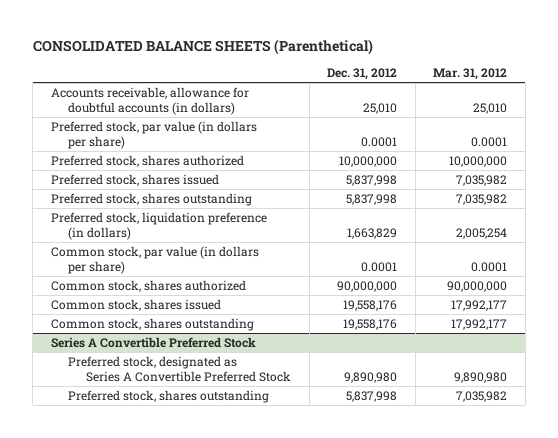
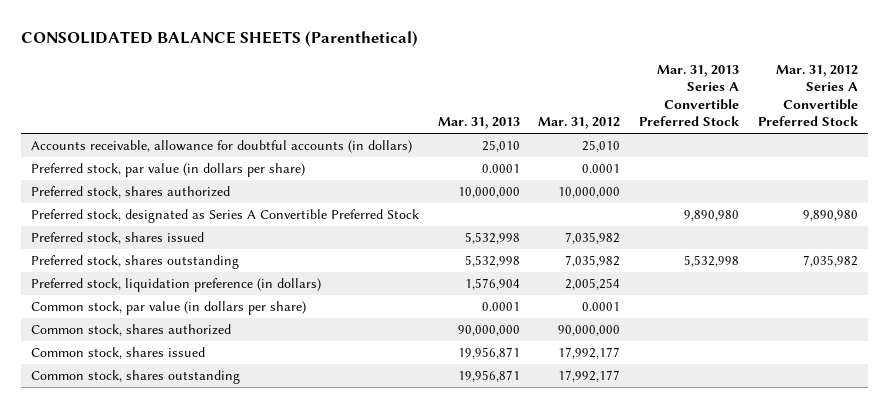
[327,68,398,81] Dec. 31, 2012 -> none
none -> [437,117,520,130] Mar. 31, 2013
none -> [639,64,741,127] Mar. 31, 2013 Series A Convertible Preferred Stock
none -> [758,64,860,127] Mar. 31, 2012 Series A Convertible Preferred Stock
none -> [30,208,419,223] Preferred stock, designated as Series A Convertible Preferred Stock
[50,336,256,348] Series A Convertible Preferred Stock -> none
[68,355,292,382] Preferred stock, designated as Series A Convertible Preferred Stock -> none
[68,389,270,403] Preferred stock, shares outstanding -> none

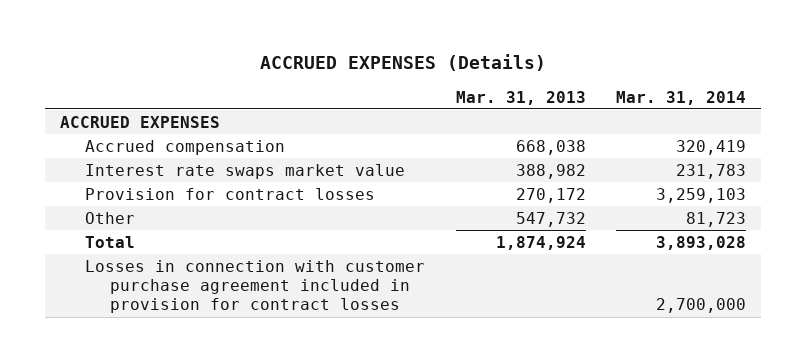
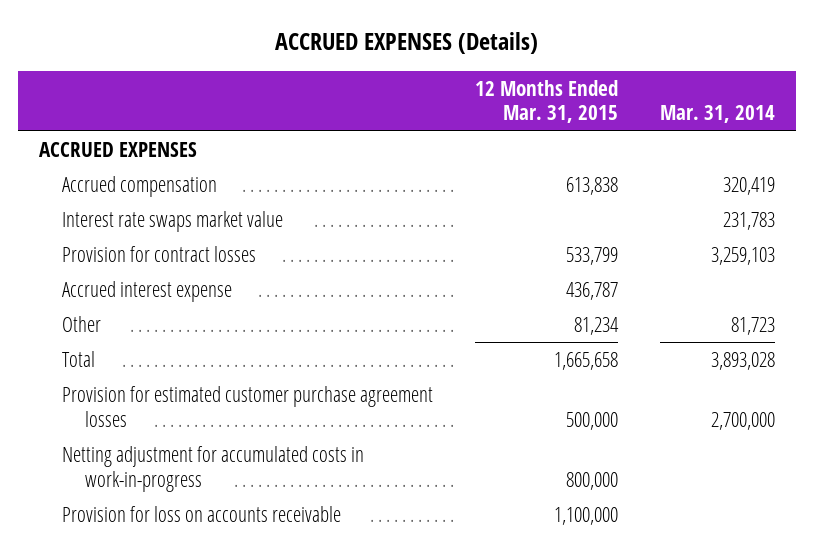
[455,90,586,105] Mar. 31, 2013 -> none
none -> [474,79,618,124] 12 Months Ended Mar. 31, 2015
none -> [62,281,233,303] Accrued interest expense
[85,259,426,314] Losses in connection with customer purchase agreement included in provision for contract losses -> [62,386,434,427] Provision for estimated customer purchase agreement losses
none -> [62,446,365,492] Netting adjustment for accumulated costs in work-in-progress
none -> [62,506,342,523] Provision for loss on accounts receivable

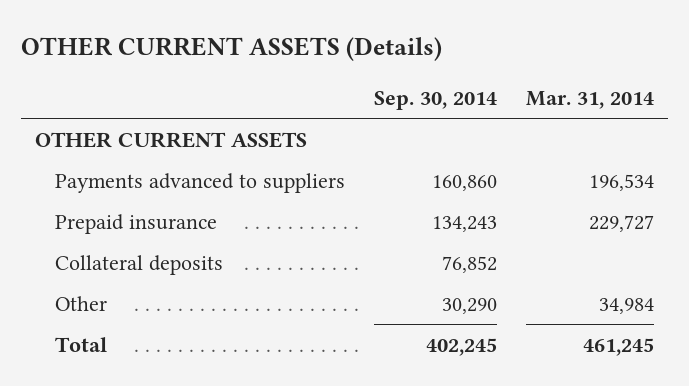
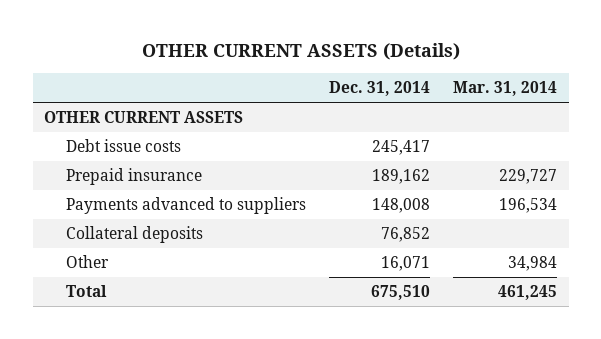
[373,90,497,110] Sep. 30, 2014 -> none
none -> [329,81,431,97] Dec. 31, 2014
none -> [66,139,182,153] Debt issue costs
[54,172,345,193] Payments advanced to suppliers -> [66,197,307,215] Payments advanced to suppliers

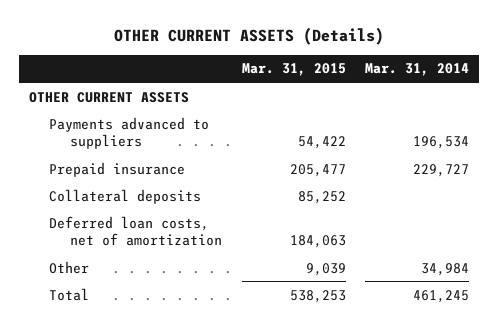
[329,81,431,97] Dec. 31, 2014 -> none
none -> [241,63,346,77] Mar. 31, 2015
[66,139,182,153] Debt issue costs -> none
[66,168,203,186] Prepaid insurance -> [49,161,186,177] Prepaid insurance
none -> [49,215,223,247] Deferred loan costs, net of amortization

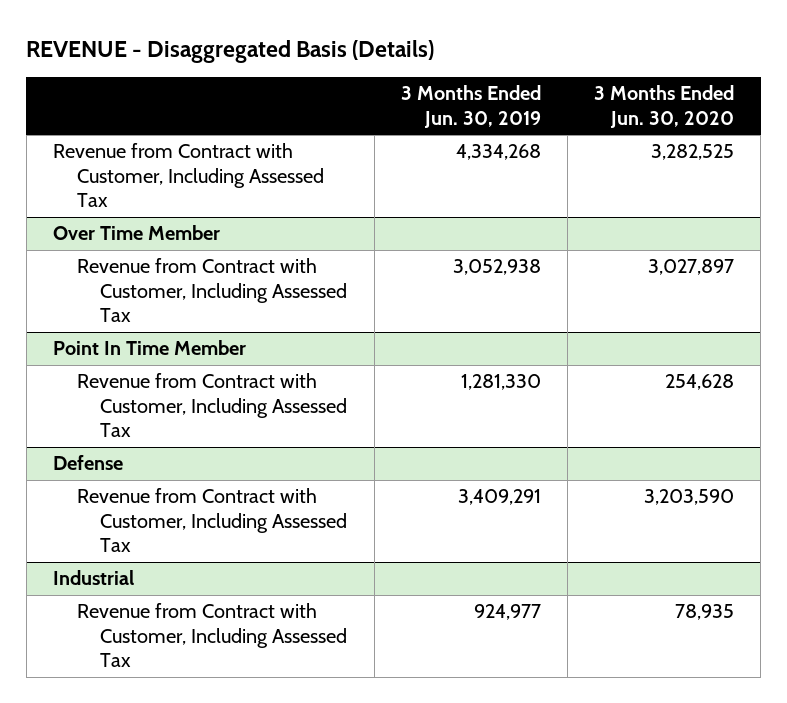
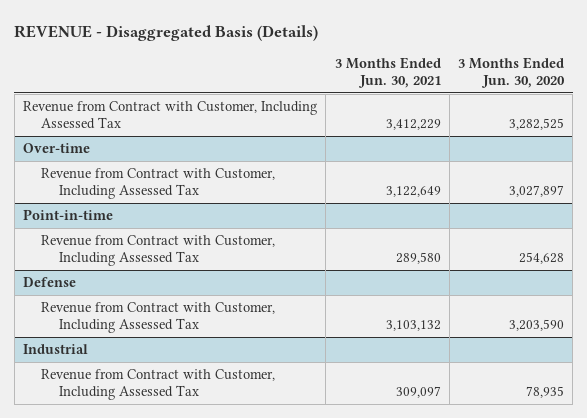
[400,85,541,128] 3 Months Ended Jun. 30, 2019 -> none
none -> [334,57,441,89] 3 Months Ended Jun. 30, 2021
[52,225,220,241] Over Time Member -> [22,143,90,154] Over-time
[52,340,246,356] Point In Time Member -> [22,209,113,221] Point-in-time

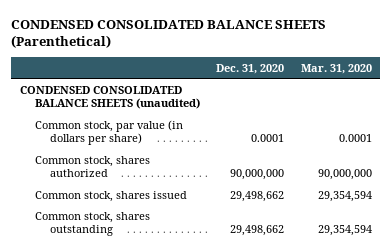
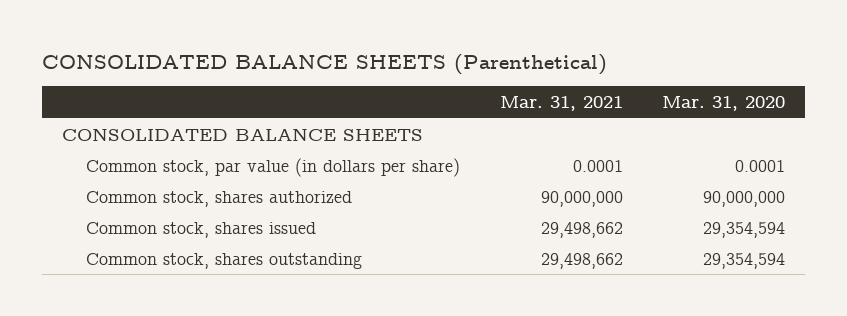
[11,19,327,49] CONDENSED CONSOLIDATED BALANCE SHEETS (Parenthetical) -> [41,53,607,75] CONSOLIDATED BALANCE SHEETS (Parenthetical)
[216,63,285,74] Dec. 31, 2020 -> none
none -> [499,96,623,112] Mar. 31, 2021
[19,85,200,110] CONDENSED CONSOLIDATED BALANCE SHEETS (unaudited) -> [61,127,423,141] CONSOLIDATED BALANCE SHEETS

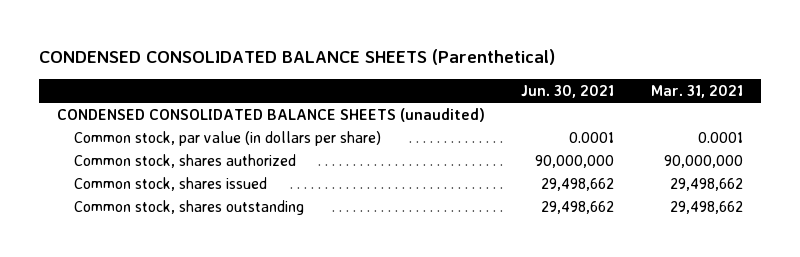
[41,53,607,75] CONSOLIDATED BALANCE SHEETS (Parenthetical) -> [39,49,556,66] CONDENSED CONSOLIDATED BALANCE SHEETS (Parenthetical)
[662,96,786,112] Mar. 31, 2020 -> none
none -> [521,84,615,98] Jun. 30, 2021
[61,127,423,141] CONSOLIDATED BALANCE SHEETS -> [57,107,486,122] CONDENSED CONSOLIDATED BALANCE SHEETS (unaudited)

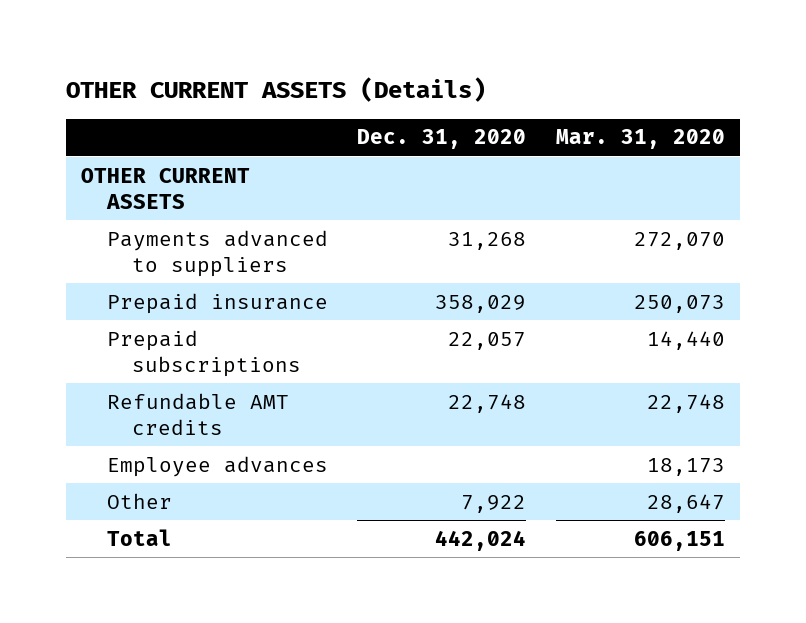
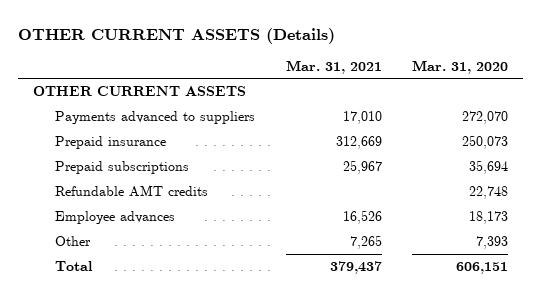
[357,129,527,150] Dec. 31, 2020 -> none
none -> [285,60,382,75] Mar. 31, 2021
[646,330,725,350] 14,440 -> [468,160,508,175] 35,694
[646,493,725,513] 28,647 -> [475,236,508,250] 7,393

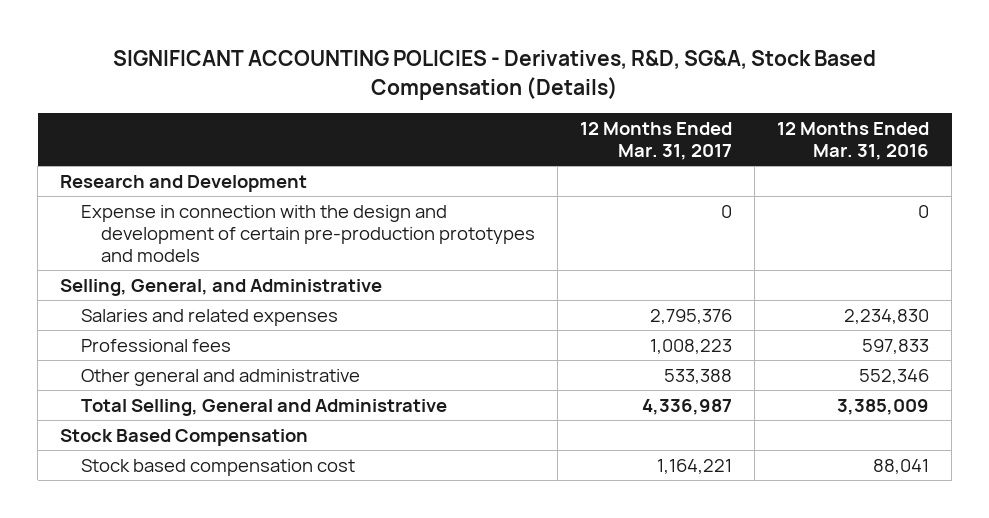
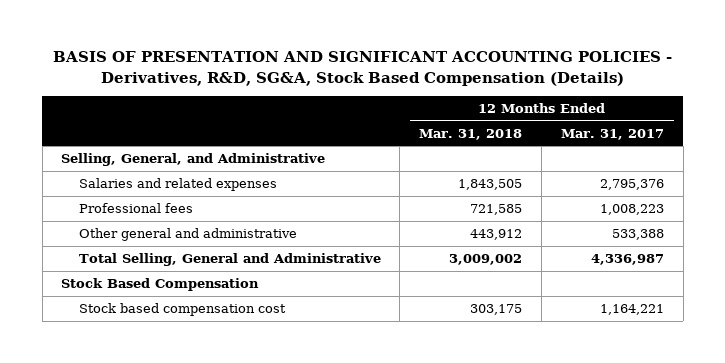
[112,50,876,100] SIGNIFICANT ACCOUNTING POLICIES - Derivatives, R&D, SG&A, Stock Based Compensation (Details) -> [52,51,672,86] BASIS OF PRESENTATION AND SIGNIFICANT ACCOUNTING POLICIES - Derivatives, R&D, SG&A, Stock Based Compensation (Details)
[777,121,930,161] 12 Months Ended Mar. 31, 2016 -> none
none -> [419,128,523,140] Mar. 31, 2018
[60,174,308,192] Research and Development -> none
[80,204,536,263] Expense in connection with the design and development of certain pre-production prototypes and models -> none

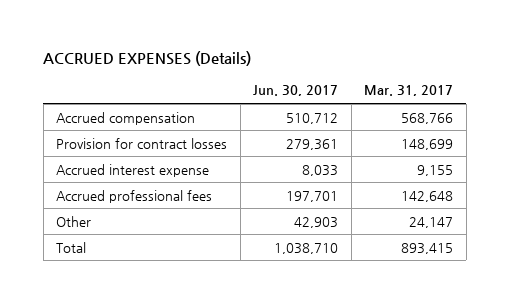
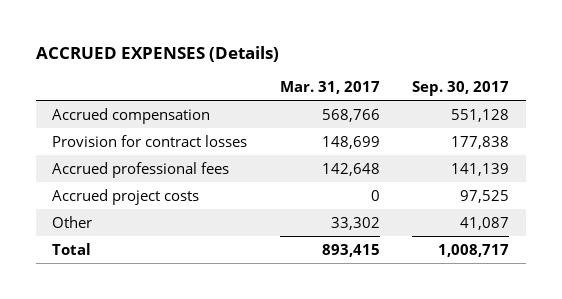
[253,85,339,97] Jun. 30, 2017 -> none
none -> [412,80,510,96] Sep. 30, 2017
[56,163,210,177] Accrued interest expense -> none
none -> [52,188,200,205] Accrued project costs
[409,216,454,228] 24,147 -> [330,216,380,230] 33,302

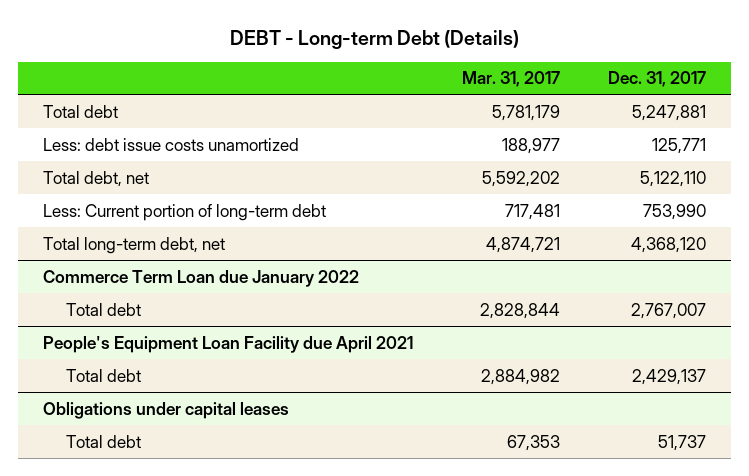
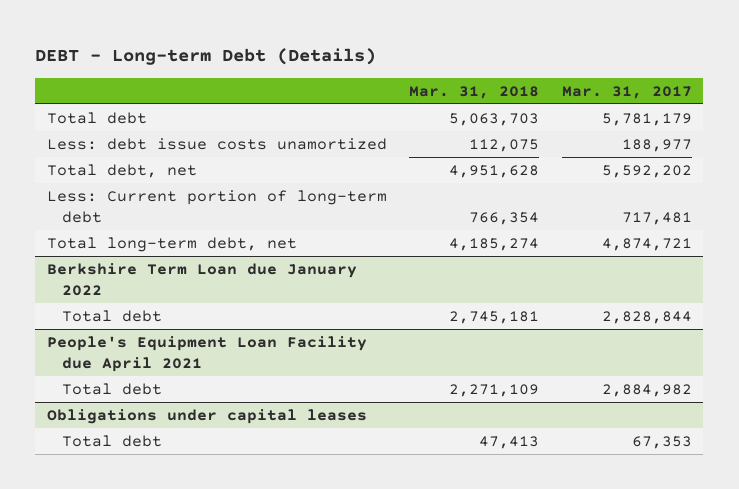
[608,71,707,88] Dec. 31, 2017 -> none
none -> [409,85,540,99] Mar. 31, 2018
[42,269,359,287] Commerce Term Loan due January 2022 -> [46,262,357,297] Berkshire Term Loan due January 2022

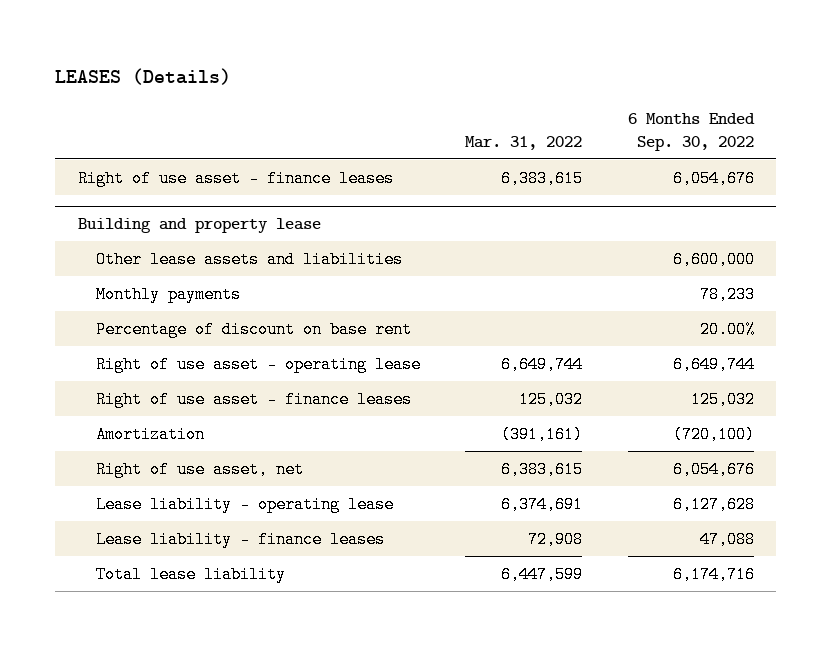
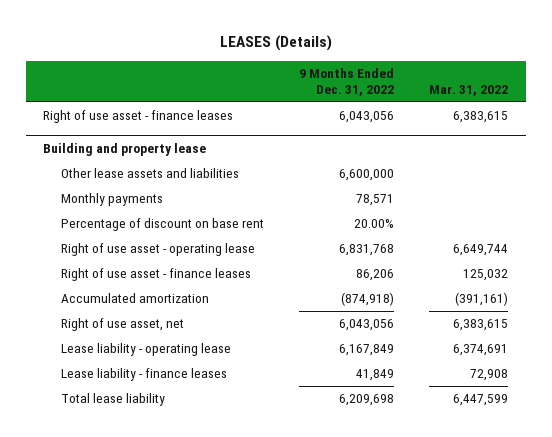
[627,113,755,152] 6 Months Ended Sep. 30, 2022 -> none
none -> [299,68,395,97] 9 Months Ended Dec. 31, 2022
[95,426,205,444] Amortization -> [60,293,209,304] Accumulated amortization

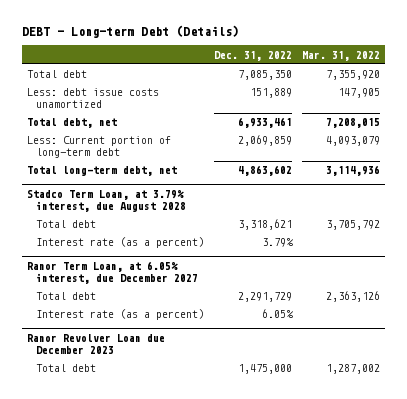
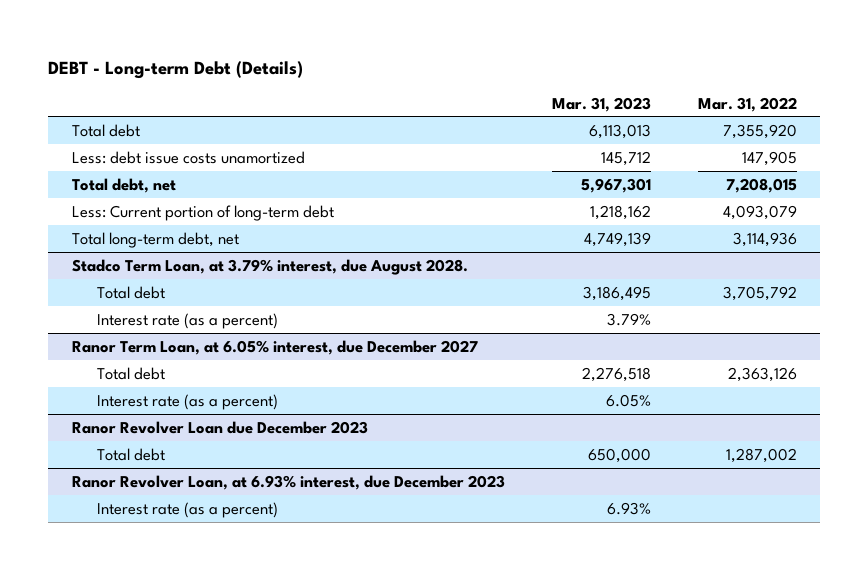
[213,50,292,61] Dec. 31, 2022 -> none
none -> [551,96,651,112] Mar. 31, 2023
[27,190,186,213] Stadco Term Loan, at 3.79% interest, due August 2028 -> [71,258,468,275] Stadco Term Loan, at 3.79% interest, due August 2028.
none -> [71,474,505,490] Ranor Revolver Loan, at 6.93% interest, due December 2023
none -> [97,501,279,518] Interest rate (as a percent)

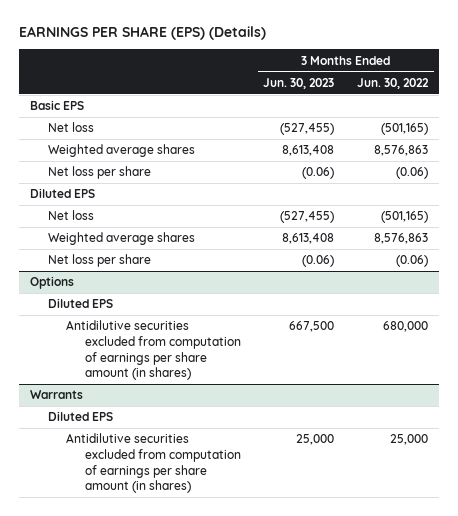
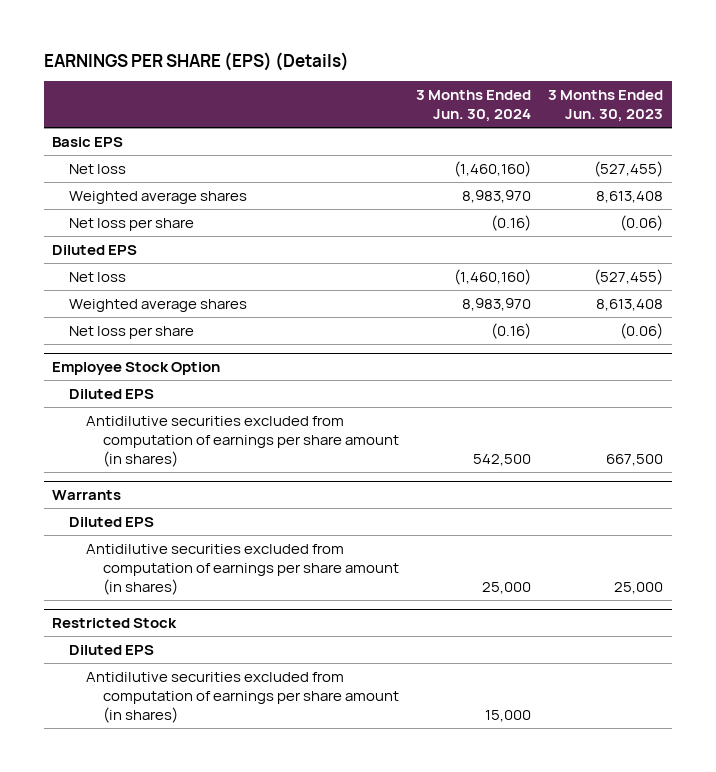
[356,78,429,90] Jun. 30, 2022 -> none
none -> [415,90,531,123] 3 Months Ended Jun. 30, 2024
[29,276,74,290] Options -> [52,362,221,376] Employee Stock Option
none -> [52,618,178,629] Restricted Stock
none -> [69,644,155,655] Diluted EPS
none -> [85,671,399,723] Antidilutive securities excluded from computation of earnings per share amount (in shares)

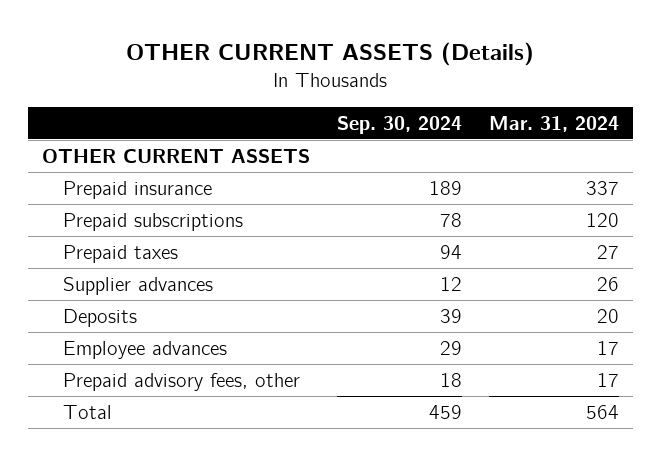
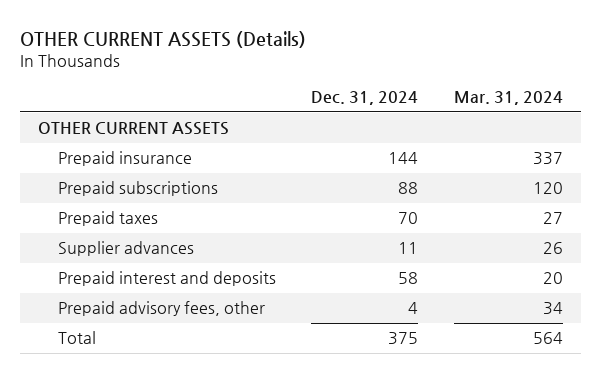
[336,115,462,134] Sep. 30, 2024 -> none
none -> [311,91,419,106] Dec. 31, 2024
[63,308,138,327] Deposits -> none
[63,340,228,359] Employee advances -> none
none -> [57,271,276,287] Prepaid interest and deposits
[597,372,620,387] 17 -> [542,302,563,316] 34

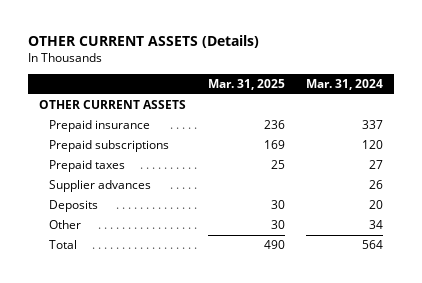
[311,91,419,106] Dec. 31, 2024 -> none
none -> [207,78,285,90] Mar. 31, 2025
[57,271,276,287] Prepaid interest and deposits -> none
none -> [49,200,99,213] Deposits
[57,301,265,317] Prepaid advisory fees, other -> [49,220,82,230] Other

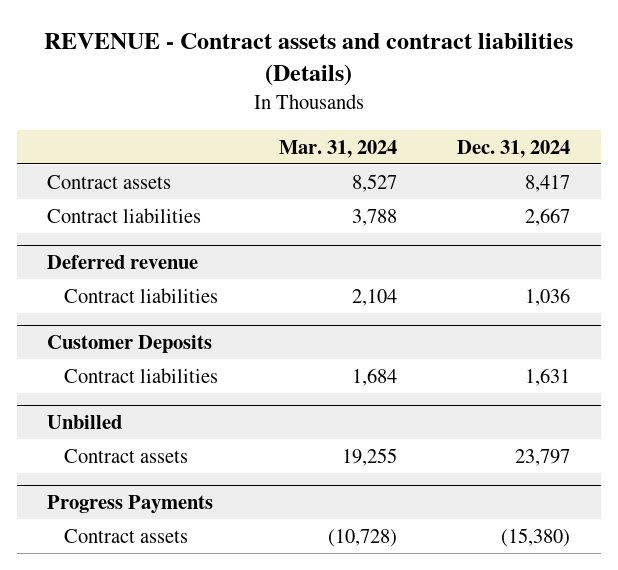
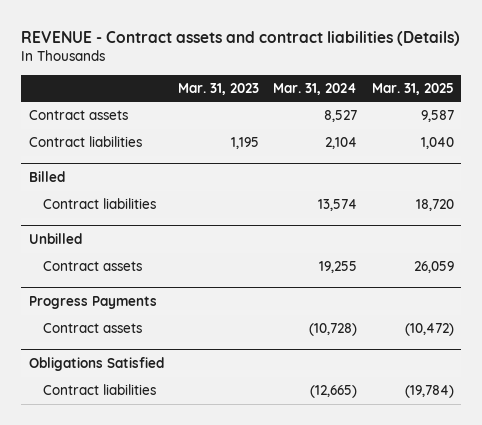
[457,139,571,158] Dec. 31, 2024 -> none
none -> [178,82,260,95] Mar. 31, 2023
none -> [371,82,454,95] Mar. 31, 2025
[47,207,202,223] Contract liabilities -> none
[47,255,199,270] Deferred revenue -> none
[47,335,213,354] Customer Deposits -> none
none -> [28,171,65,183] Billed
[351,367,397,386] 1,684 -> [318,199,358,212] 13,574
none -> [28,357,164,372] Obligations Satisfied
none -> [43,384,157,396] Contract liabilities

